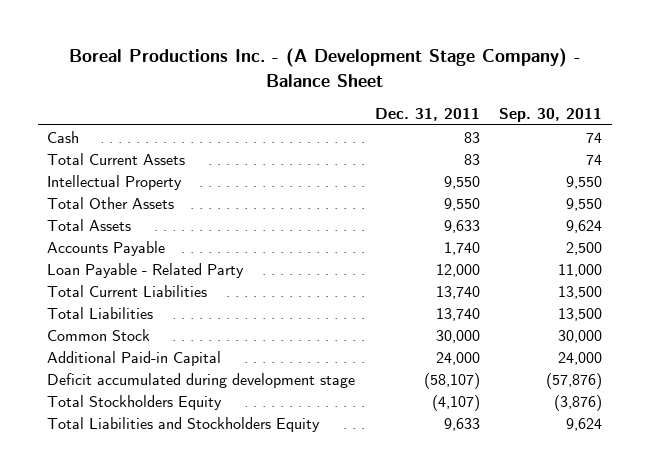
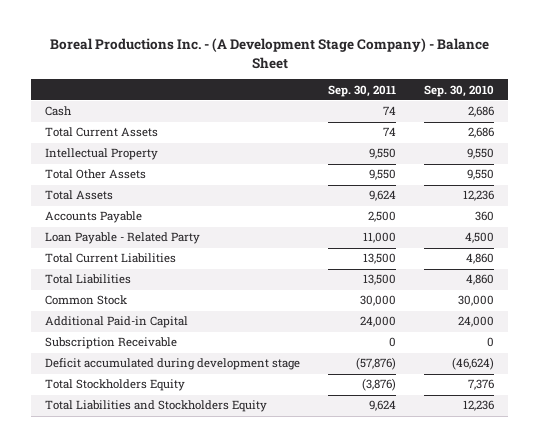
[374,108,480,122] Dec. 31, 2011 -> none
none -> [424,84,495,97] Sep. 30, 2010
none -> [45,337,178,350] Subscription Receivable

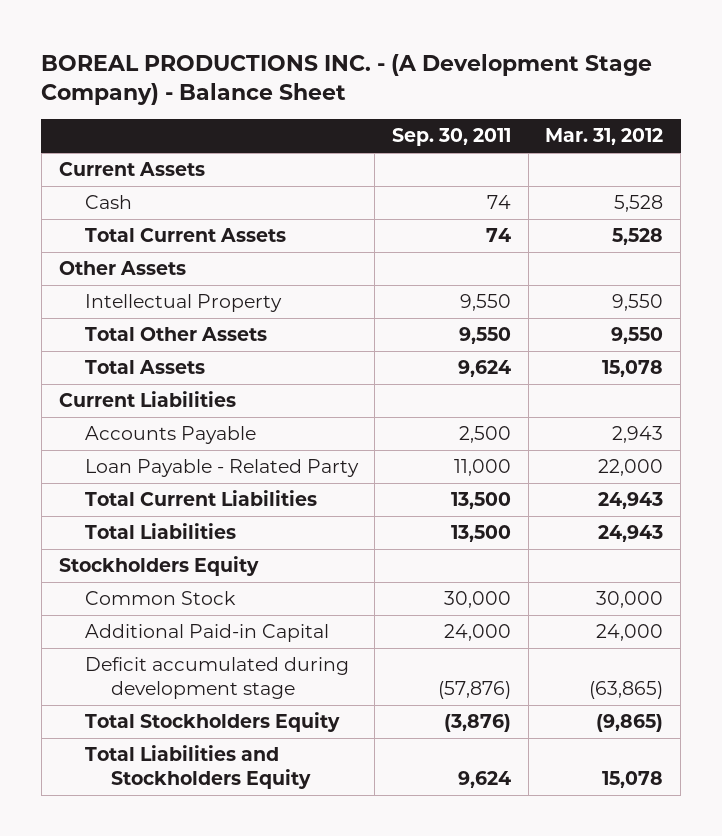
[49,38,489,69] Boreal Productions Inc. - (A Development Stage Company) - Balance Sheet -> [41,53,653,106] BOREAL PRODUCTIONS INC. - (A Development Stage Company) - Balance Sheet
[424,84,495,97] Sep. 30, 2010 -> none
none -> [545,128,664,146] Mar. 31, 2012
none -> [58,162,205,177] Current Assets
none -> [58,261,186,276] Other Assets
none -> [58,391,236,408] Current Liabilities
none -> [58,556,259,577] Stockholders Equity
[45,337,178,350] Subscription Receivable -> none

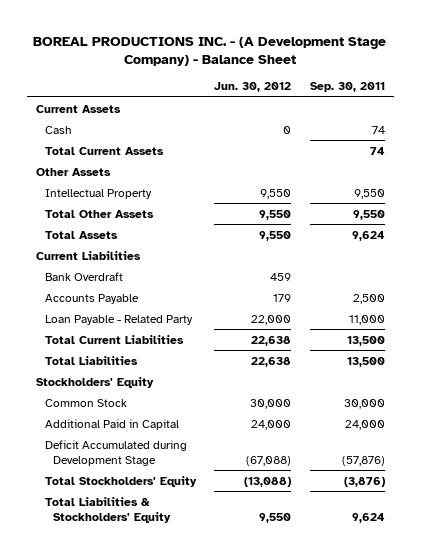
[545,128,664,146] Mar. 31, 2012 -> none
none -> [214,82,292,93] Jun. 30, 2012
none -> [44,271,123,281] Bank Overdraft
[58,556,259,577] Stockholders Equity -> [36,376,155,388] Stockholders' Equity
[84,624,329,643] Additional Paid-in Capital -> [44,418,179,430] Additional Paid in Capital
[84,657,349,699] Deficit accumulated during development stage -> [44,439,187,466] Deficit Accumulated during Development Stage
[84,712,340,733] Total Stockholders Equity -> [44,475,197,487] Total Stockholders' Equity
[84,745,311,789] Total Liabilities and Stockholders Equity -> [44,496,172,523] Total Liabilities & Stockholders' Equity

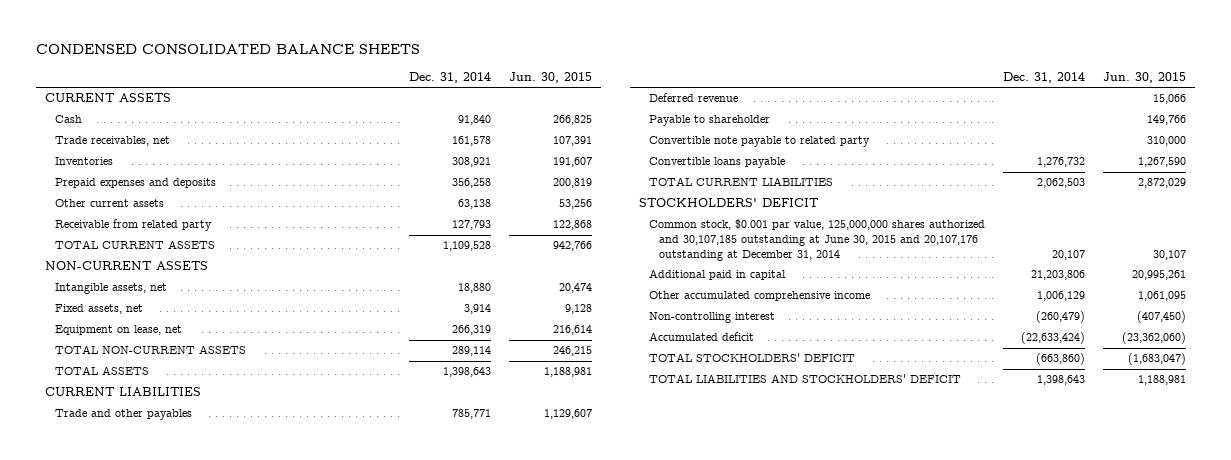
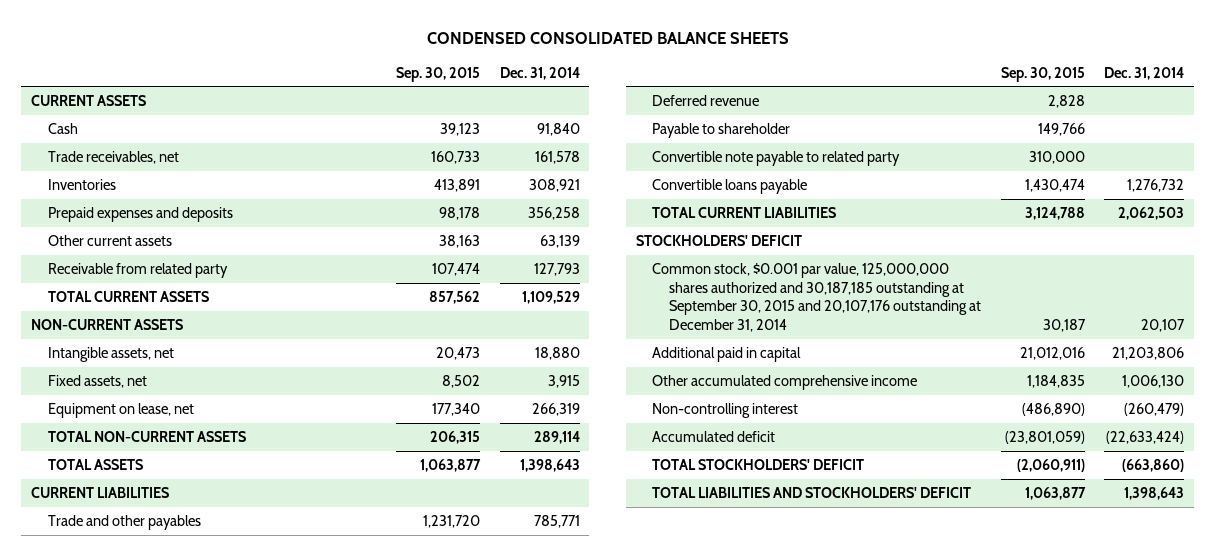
[508,71,592,83] Jun. 30, 2015 -> none
none -> [396,66,481,82] Sep. 30, 2015
[457,199,491,210] 63,138 -> [539,235,580,249] 63,139
[442,241,491,252] 1,109,528 -> [521,291,580,305] 1,109,529
[463,304,491,315] 3,914 -> [547,375,580,389] 3,915
[649,219,986,261] Common stock, $0.001 par value, 125,000,000 shares authorized and 30,107,185 outstanding at June 30, 2015 and 20,107,176 outstanding at December 31, 2014 -> [652,263,981,333] Common stock, $0.001 par value, 125,000,000 shares authorized and 30,187,185 outstanding at September 30, 2015 and 20,107,176 outstanding at December 31, 2014
[1037,291,1086,302] 1,006,129 -> [1122,375,1185,389] 1,006,130

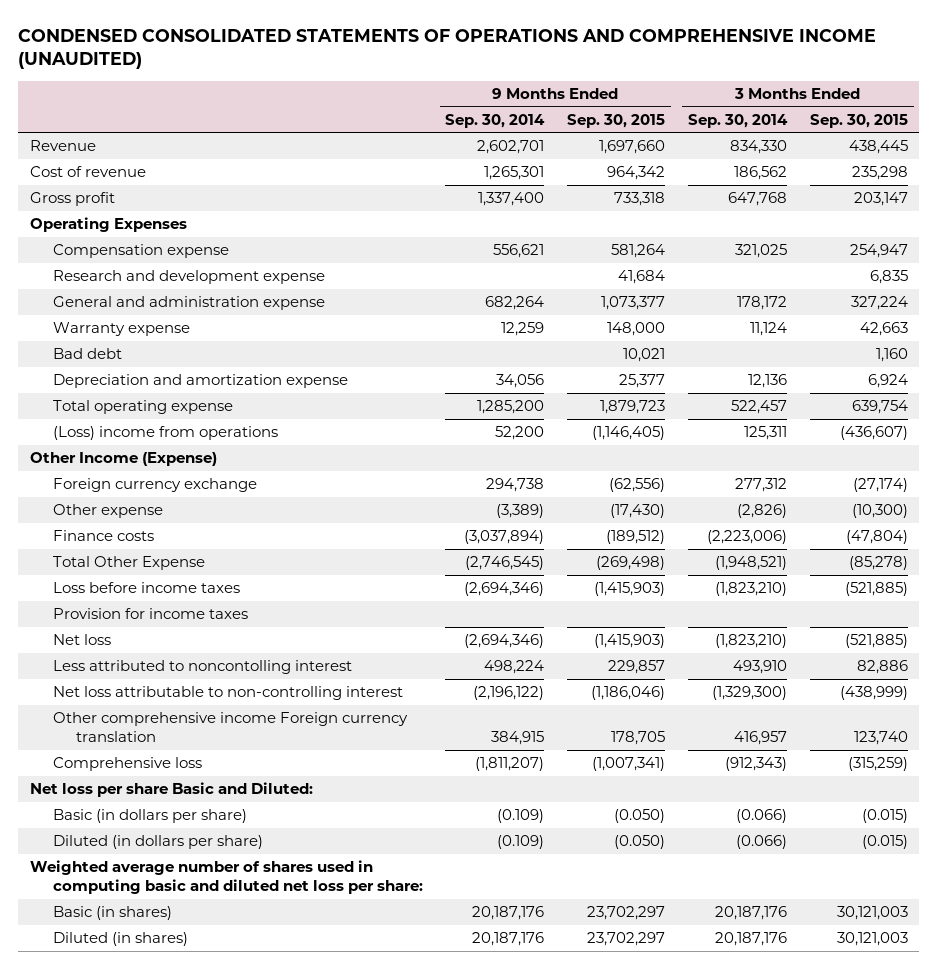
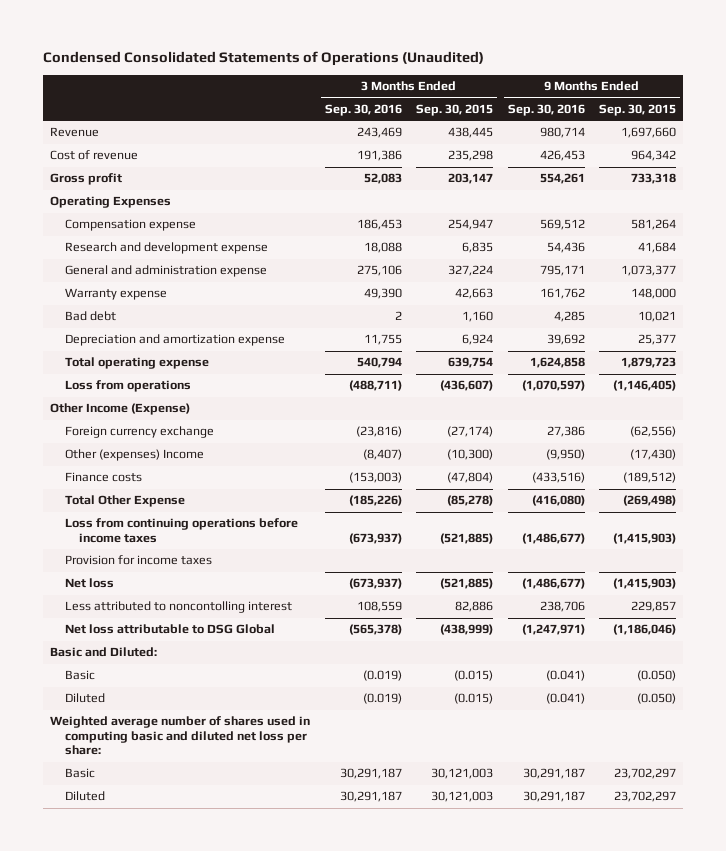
[18,28,877,70] CONDENSED CONSOLIDATED STATEMENTS OF OPERATIONS AND COMPREHENSIVE INCOME (UNAUDITED) -> [42,51,484,67] Condensed Consolidated Statements of Operations (Unaudited)
[445,113,546,128] Sep. 30, 2014 -> none
[688,113,789,128] Sep. 30, 2014 -> none
none -> [324,103,402,116] Sep. 30, 2016
none -> [507,103,585,116] Sep. 30, 2016
[52,426,278,441] (Loss) income from operations -> [64,380,191,393] Loss from operations
[52,504,163,519] Other expense -> [64,449,204,462] Other (expenses) Income
[52,582,240,594] Loss before income taxes -> [64,518,298,543] Loss from continuing operations before income taxes
[52,712,408,743] Other comprehensive income Foreign currency translation -> none
[52,757,202,772] Comprehensive loss -> none
[52,686,403,701] Net loss attributable to non-controlling interest -> [64,624,275,635] Net loss attributable to DSG Global
[29,782,313,798] Net loss per share Basic and Diluted: -> [50,647,158,658] Basic and Diluted:
[52,809,247,824] Basic (in dollars per share) -> [64,670,95,681] Basic
[52,835,263,850] Diluted (in dollars per share) -> [64,693,105,704] Diluted
[52,906,172,921] Basic (in shares) -> [64,768,95,779] Basic
[52,932,188,947] Diluted (in shares) -> [64,791,105,802] Diluted

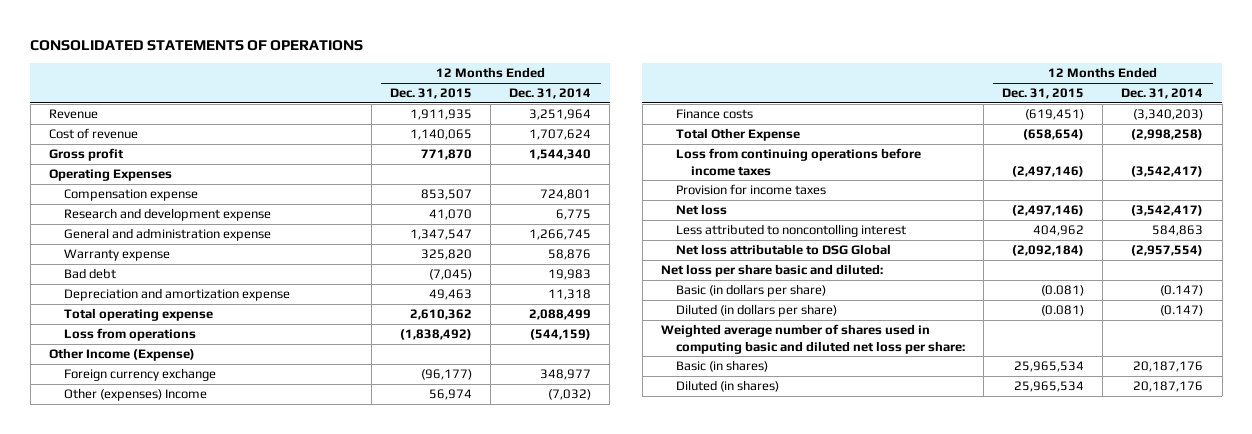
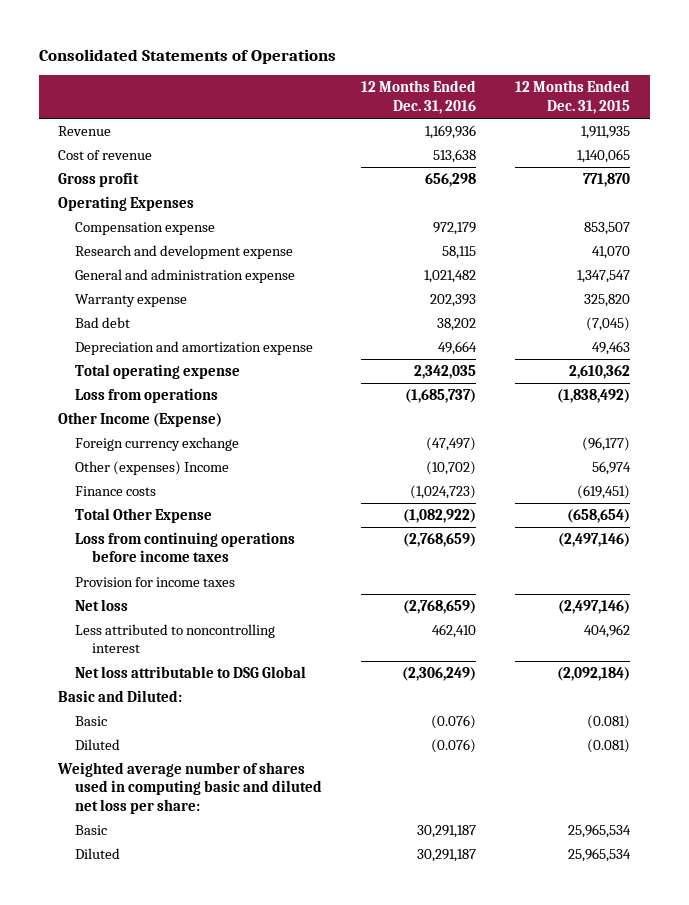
[30,40,364,52] CONSOLIDATED STATEMENTS OF OPERATIONS -> [38,49,336,65] Consolidated Statements of Operations
[509,88,592,100] Dec. 31, 2014 -> none
none -> [361,80,477,114] 12 Months Ended Dec. 31, 2016
[675,224,906,238] Less attributed to noncontolling interest -> [75,623,276,654] Less attributed to noncontrolling interest
[661,264,884,278] Net loss per share basic and diluted: -> [58,689,183,702] Basic and Diluted:
[675,284,826,298] Basic (in dollars per share) -> [75,715,108,726] Basic
[675,304,837,318] Diluted (in dollars per share) -> [75,738,121,750] Diluted
[675,360,768,373] Basic (in shares) -> [75,824,108,835] Basic
[675,380,779,393] Diluted (in shares) -> [75,847,121,859] Diluted

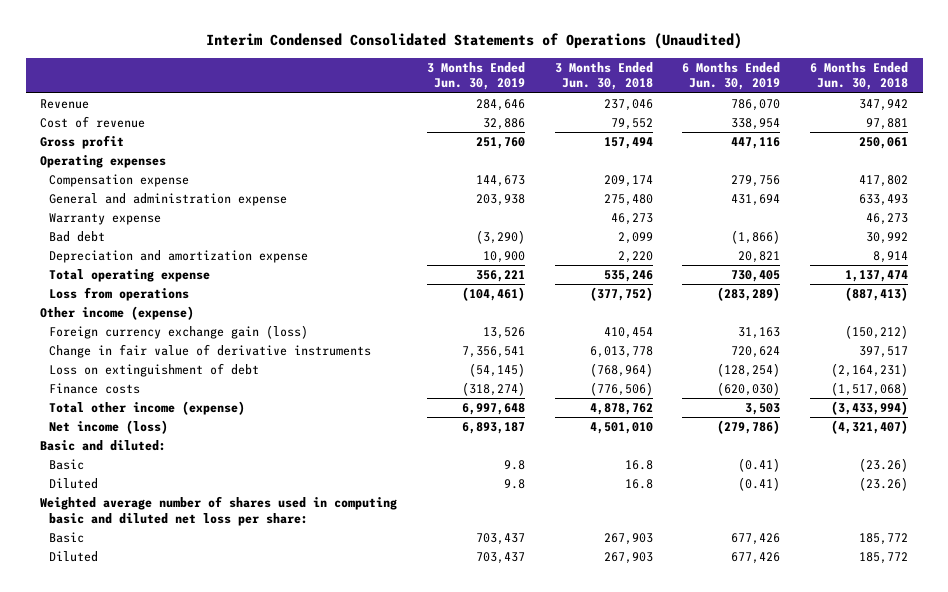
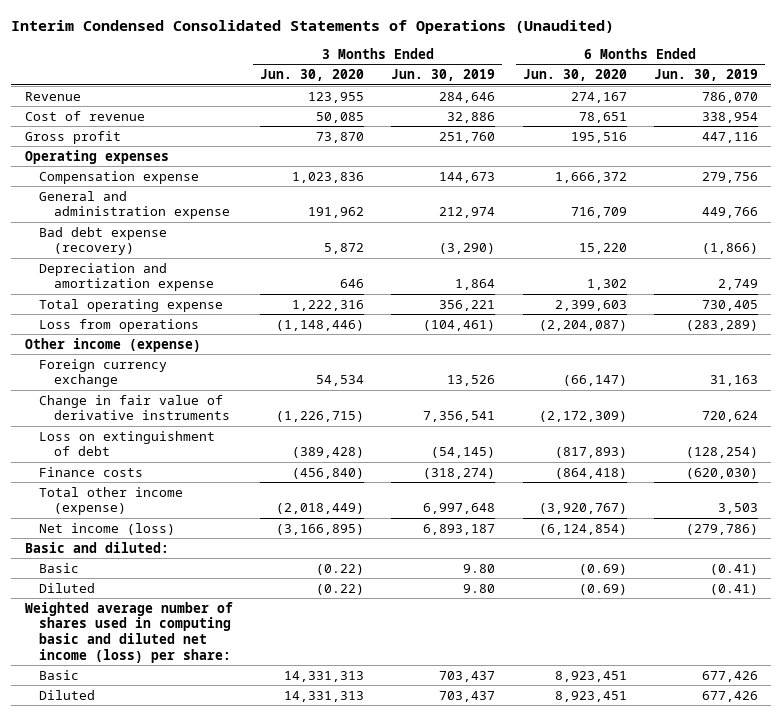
[554,61,653,91] 3 Months Ended Jun. 30, 2018 -> none
[809,61,908,91] 6 Months Ended Jun. 30, 2018 -> none
none -> [260,69,365,82] Jun. 30, 2020
none -> [522,69,627,82] Jun. 30, 2020
[49,213,162,226] Warranty expense -> none
[476,194,526,207] 203,938 -> [439,207,496,219] 212,974
[731,194,781,207] 431,694 -> [701,207,758,219] 449,766
[49,231,106,243] Bad debt -> [39,226,168,256] Bad debt expense (recovery)
[483,251,526,264] 10,900 -> [455,279,496,291] 1,864
[738,251,781,264] 20,821 -> [717,279,758,291] 2,749
[49,325,309,340] Foreign currency exchange gain (loss) -> [39,358,168,388] Foreign currency exchange
[504,460,526,471] 9.8 -> [463,563,496,573] 9.80
[504,479,526,490] 9.8 -> [463,583,496,593] 9.80
[40,496,398,526] Weighted average number of shares used in computing basic and diluted net loss per share: -> [24,601,233,663] Weighted average number of shares used in computing basic and diluted net income (loss) per share:

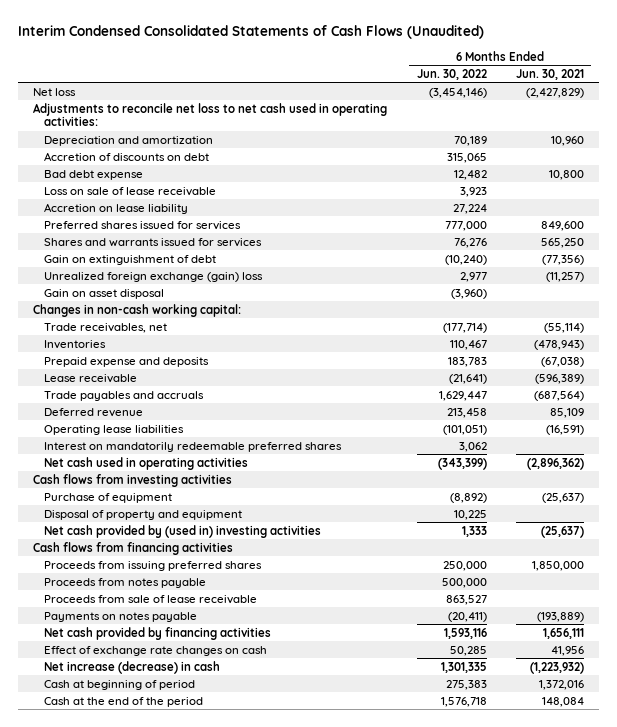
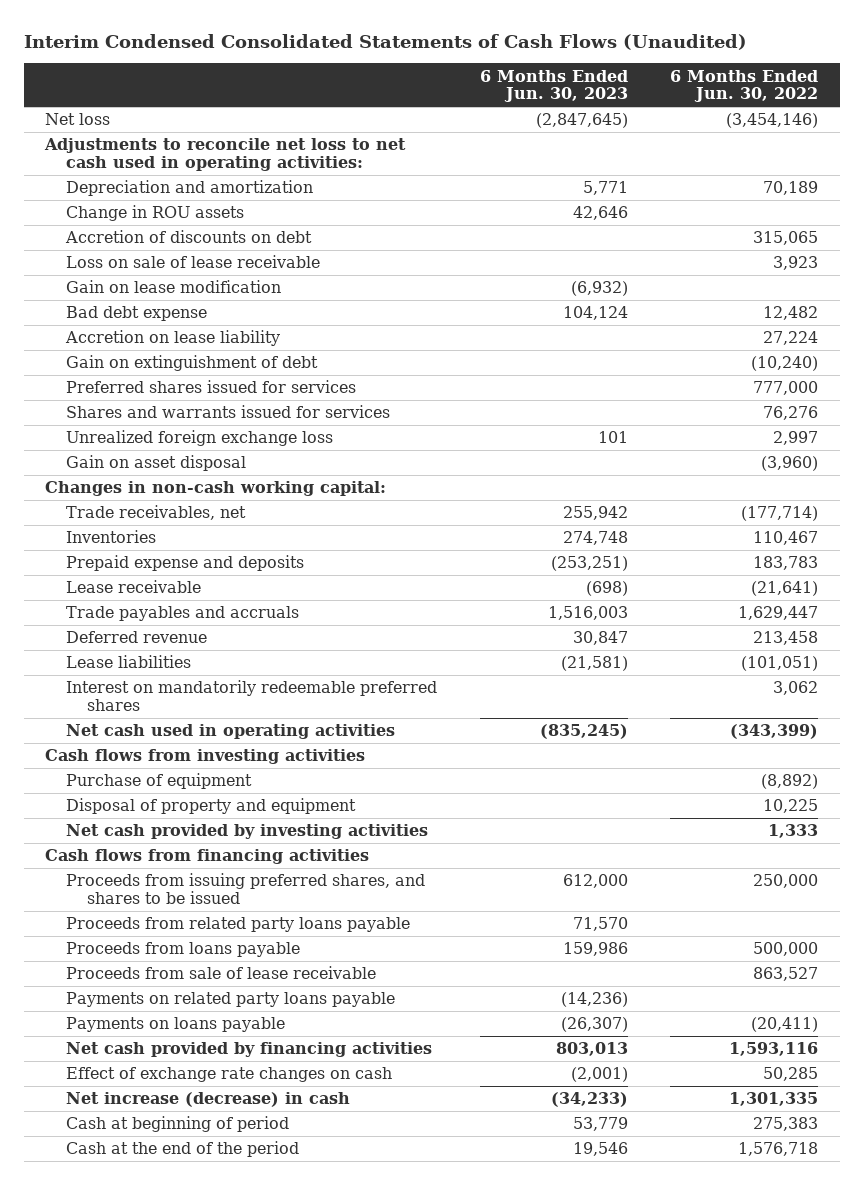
[516,68,585,80] Jun. 30, 2021 -> none
none -> [479,69,628,103] 6 Months Ended Jun. 30, 2023
none -> [66,205,245,222] Change in ROU assets
none -> [66,280,282,294] Gain on lease modification
[43,169,143,180] Bad debt expense -> [66,306,208,322] Bad debt expense
[43,254,216,265] Gain on extinguishment of debt -> [66,355,319,372] Gain on extinguishment of debt
[43,271,263,282] Unrealized foreign exchange (gain) loss -> [66,430,334,447] Unrealized foreign exchange loss
[459,271,487,282] 2,977 -> [773,431,819,446] 2,997
[43,424,184,435] Operating lease liabilities -> [66,655,192,669] Lease liabilities
[43,524,321,538] Net cash provided by (used in) investing activities -> [66,824,429,840] Net cash provided by investing activities
[43,560,262,571] Proceeds from issuing preferred shares -> [66,873,426,905] Proceeds from issuing preferred shares, and shares to be issued
none -> [66,917,411,933] Proceeds from related party loans payable
[43,577,206,588] Proceeds from notes payable -> [66,942,301,958] Proceeds from loans payable
none -> [66,992,396,1008] Payments on related party loans payable
[43,611,197,622] Payments on notes payable -> [66,1017,286,1033] Payments on loans payable

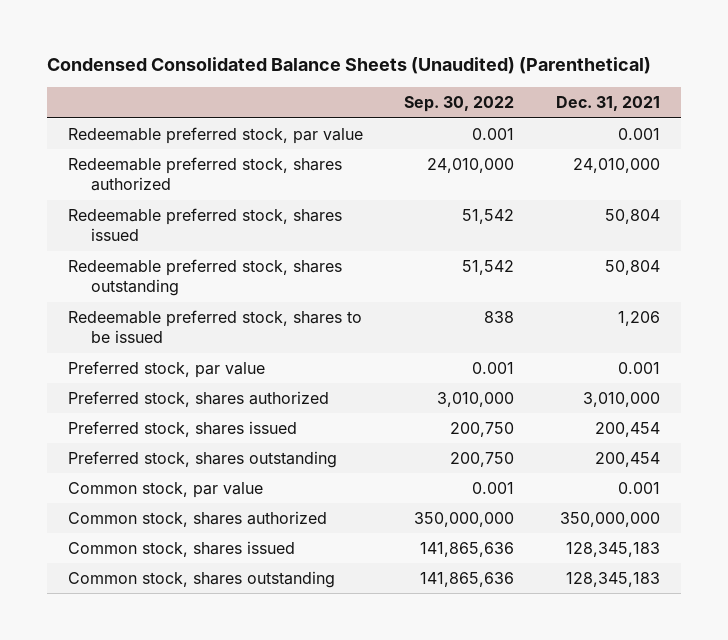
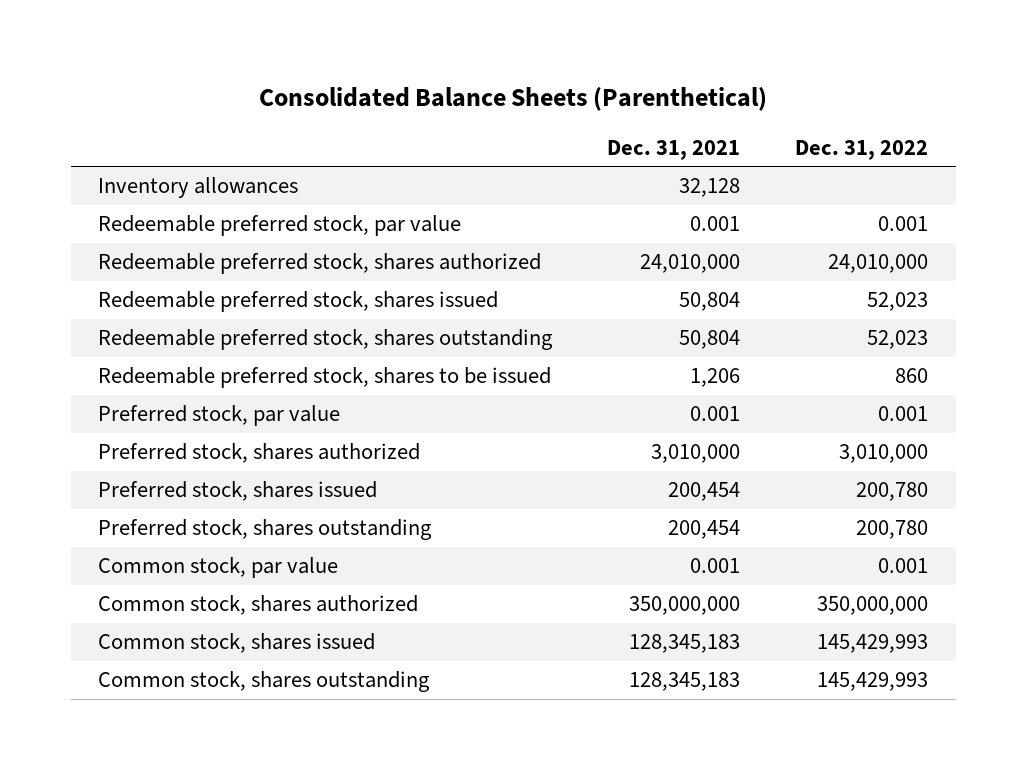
[46,57,651,75] Condensed Consolidated Balance Sheets (Unaudited) (Parenthetical) -> [259,86,768,111] Consolidated Balance Sheets (Parenthetical)
[404,96,515,113] Sep. 30, 2022 -> none
none -> [795,139,929,160] Dec. 31, 2022
none -> [98,177,299,199] Inventory allowances

